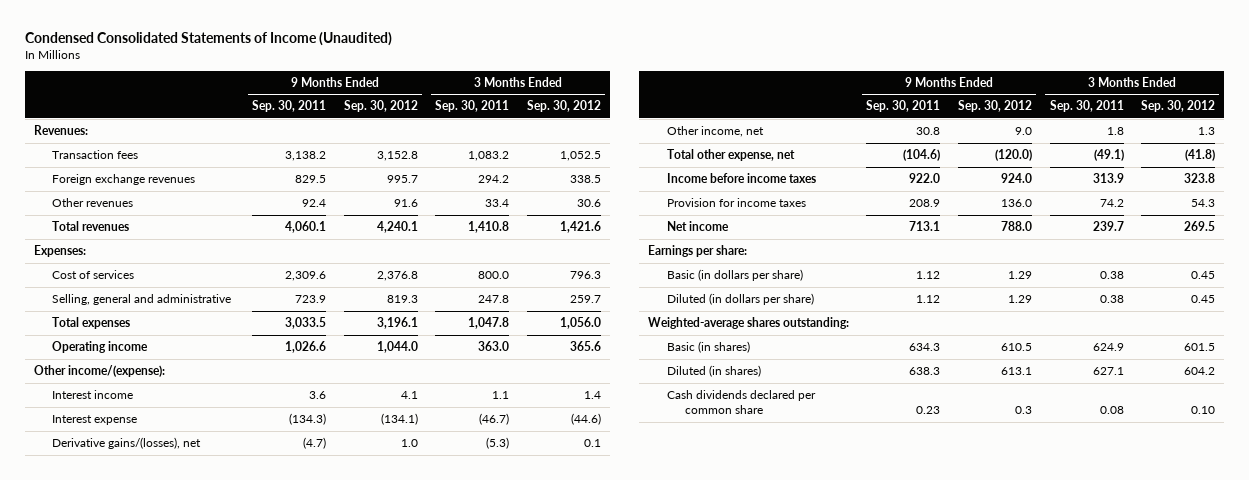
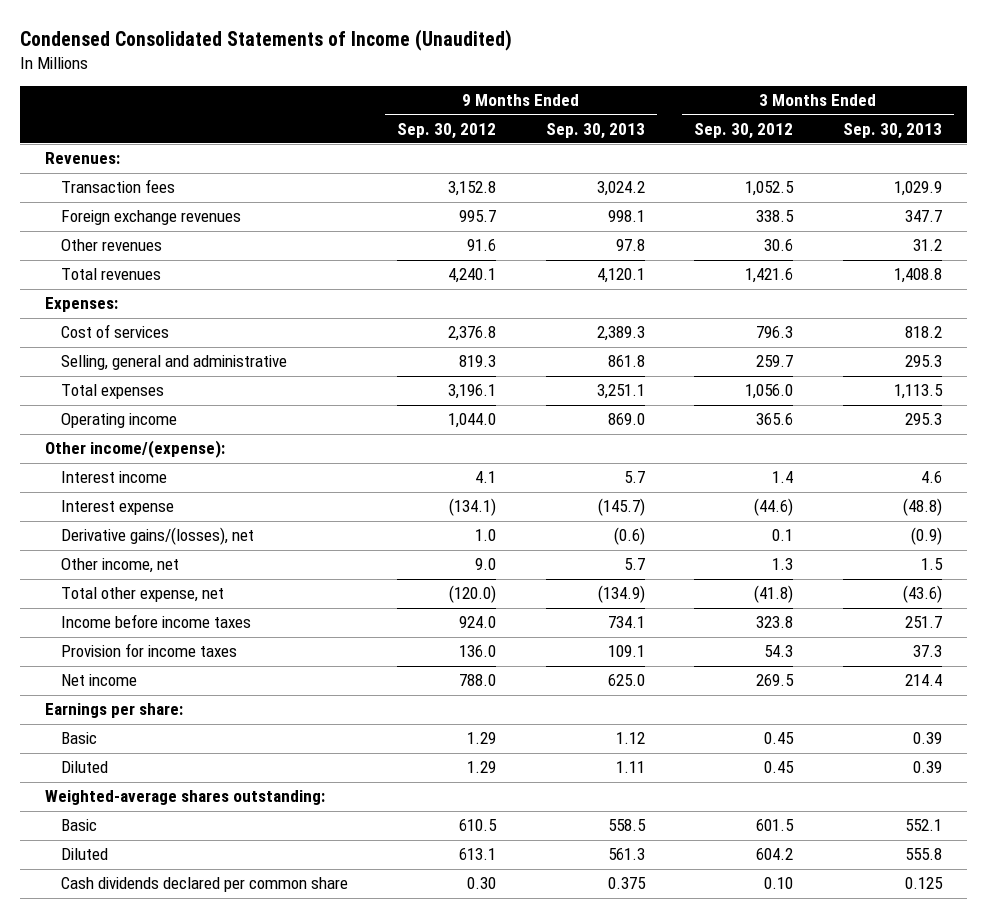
[252,100,327,113] Sep. 30, 2011 -> none
[435,100,510,113] Sep. 30, 2011 -> none
none -> [545,122,645,139] Sep. 30, 2013
none -> [842,122,942,139] Sep. 30, 2013
[666,269,803,282] Basic (in dollars per share) -> [60,732,97,745] Basic
[666,293,814,306] Diluted (in dollars per share) -> [60,761,108,774] Diluted
[666,341,750,354] Basic (in shares) -> [60,819,97,832] Basic
[666,365,761,378] Diluted (in shares) -> [60,848,108,861] Diluted
[1014,406,1032,415] 0.3 -> [467,877,497,890] 0.30

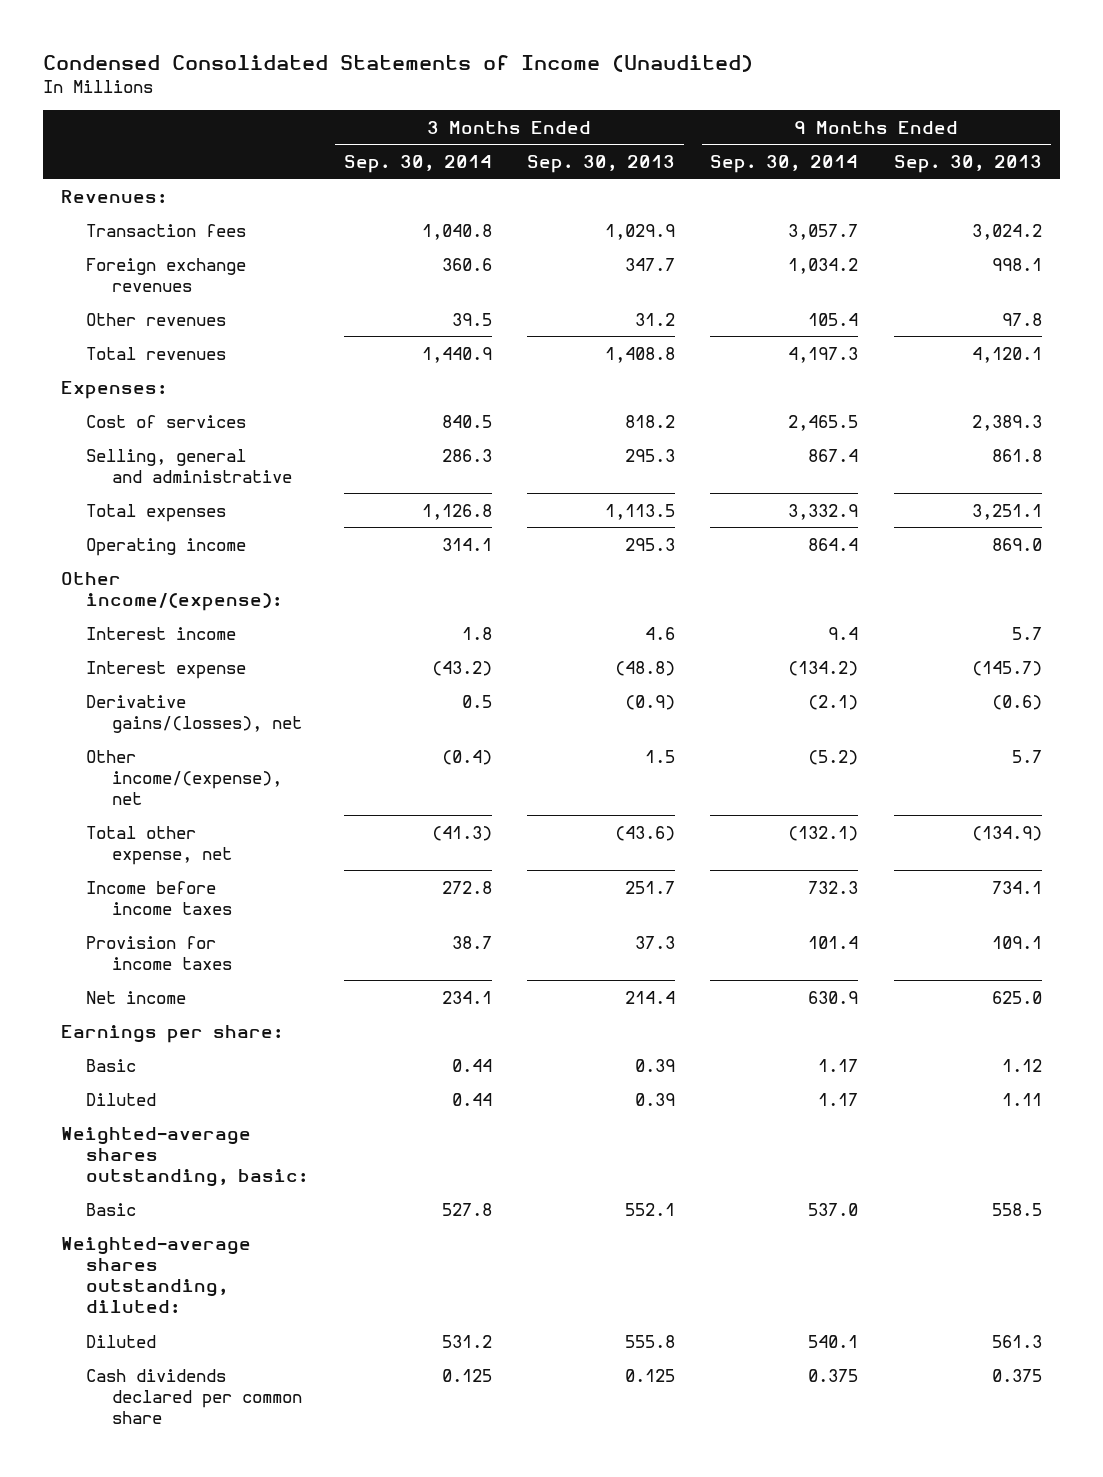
[397,122,497,139] Sep. 30, 2012 -> none
[694,122,794,139] Sep. 30, 2012 -> none
none -> [343,154,492,173] Sep. 30, 2014
none -> [710,154,859,173] Sep. 30, 2014
[60,558,179,574] Other income, net -> [86,749,282,805] Other income/(expense), net
[44,790,325,806] Weighted-average shares outstanding: -> [60,1126,309,1187] Weighted-average shares outstanding, basic:
none -> [60,1236,251,1314] Weighted-average shares outstanding, diluted:

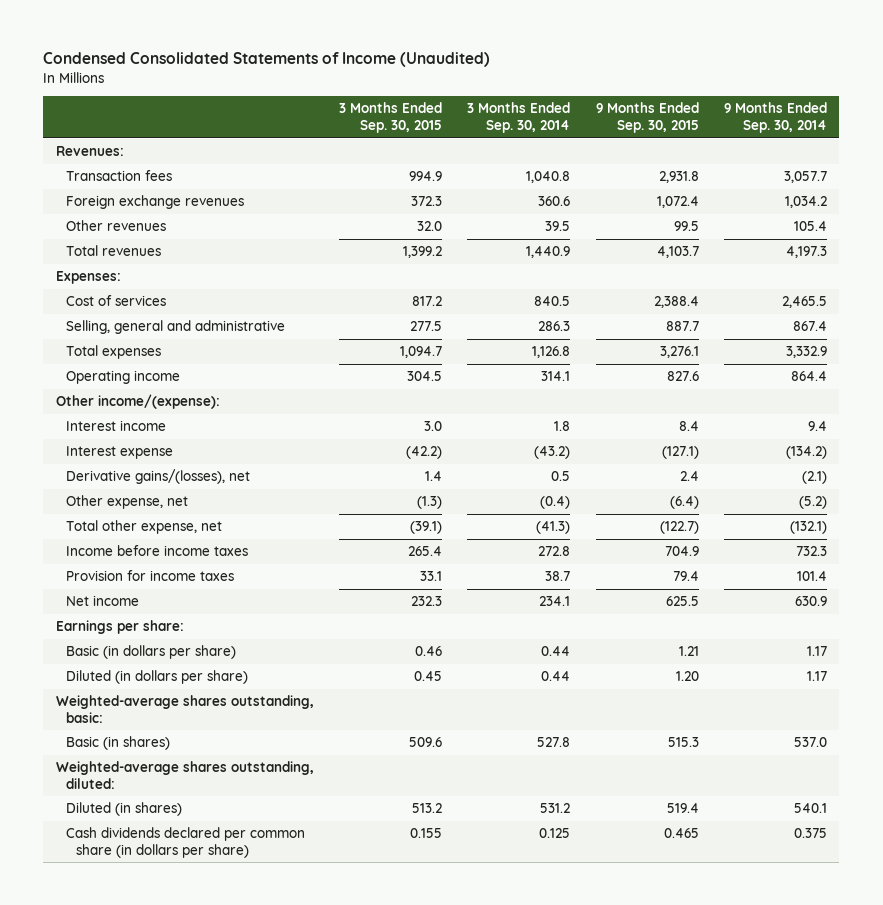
[527,154,676,173] Sep. 30, 2013 -> none
[893,154,1042,173] Sep. 30, 2013 -> none
none -> [339,102,443,133] 3 Months Ended Sep. 30, 2015
none -> [595,102,699,133] 9 Months Ended Sep. 30, 2015
[86,749,282,805] Other income/(expense), net -> [65,495,188,510] Other expense, net
[86,1058,137,1072] Basic -> [65,645,236,660] Basic (in dollars per share)
[86,1092,157,1106] Diluted -> [65,670,248,685] Diluted (in dollars per share)
[86,1202,137,1216] Basic -> [65,736,170,751] Basic (in shares)
[86,1334,157,1348] Diluted -> [65,802,182,817] Diluted (in shares)
[86,1368,302,1424] Cash dividends declared per common share -> [65,827,305,858] Cash dividends declared per common share (in dollars per share)

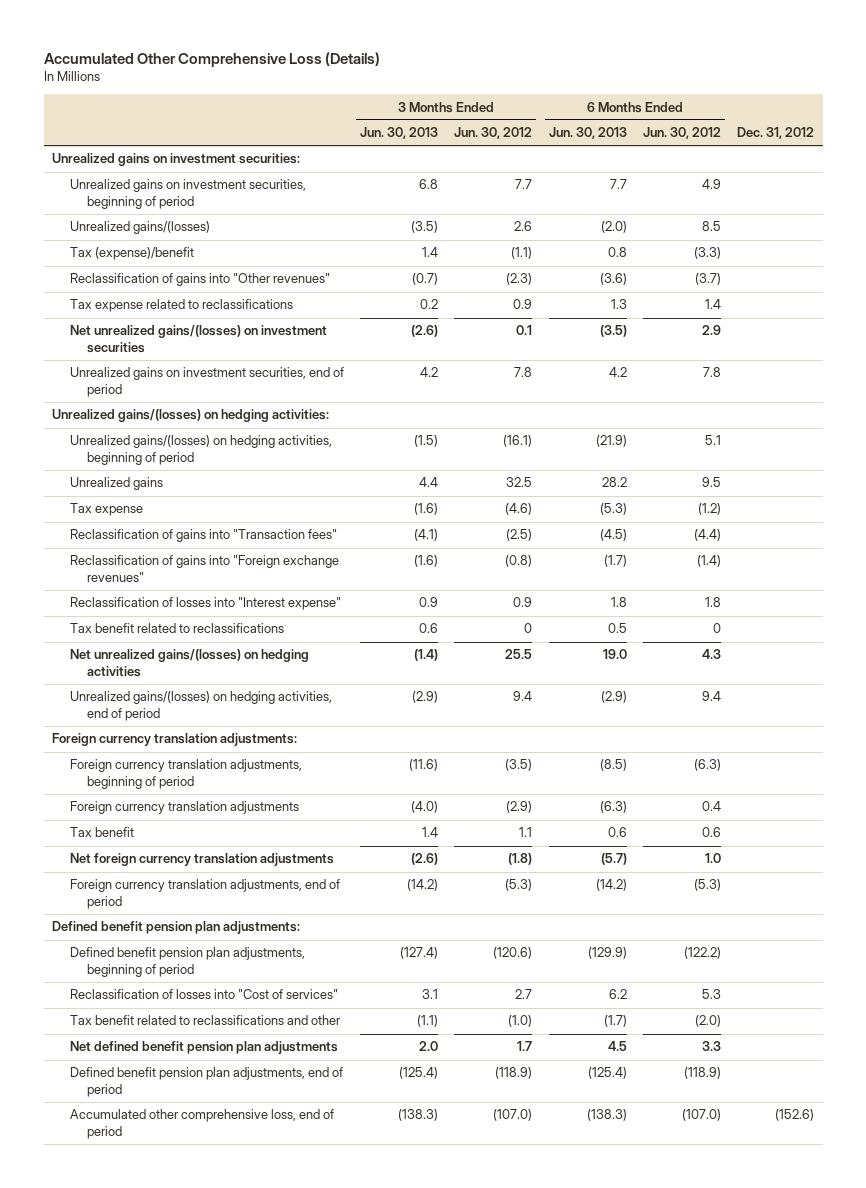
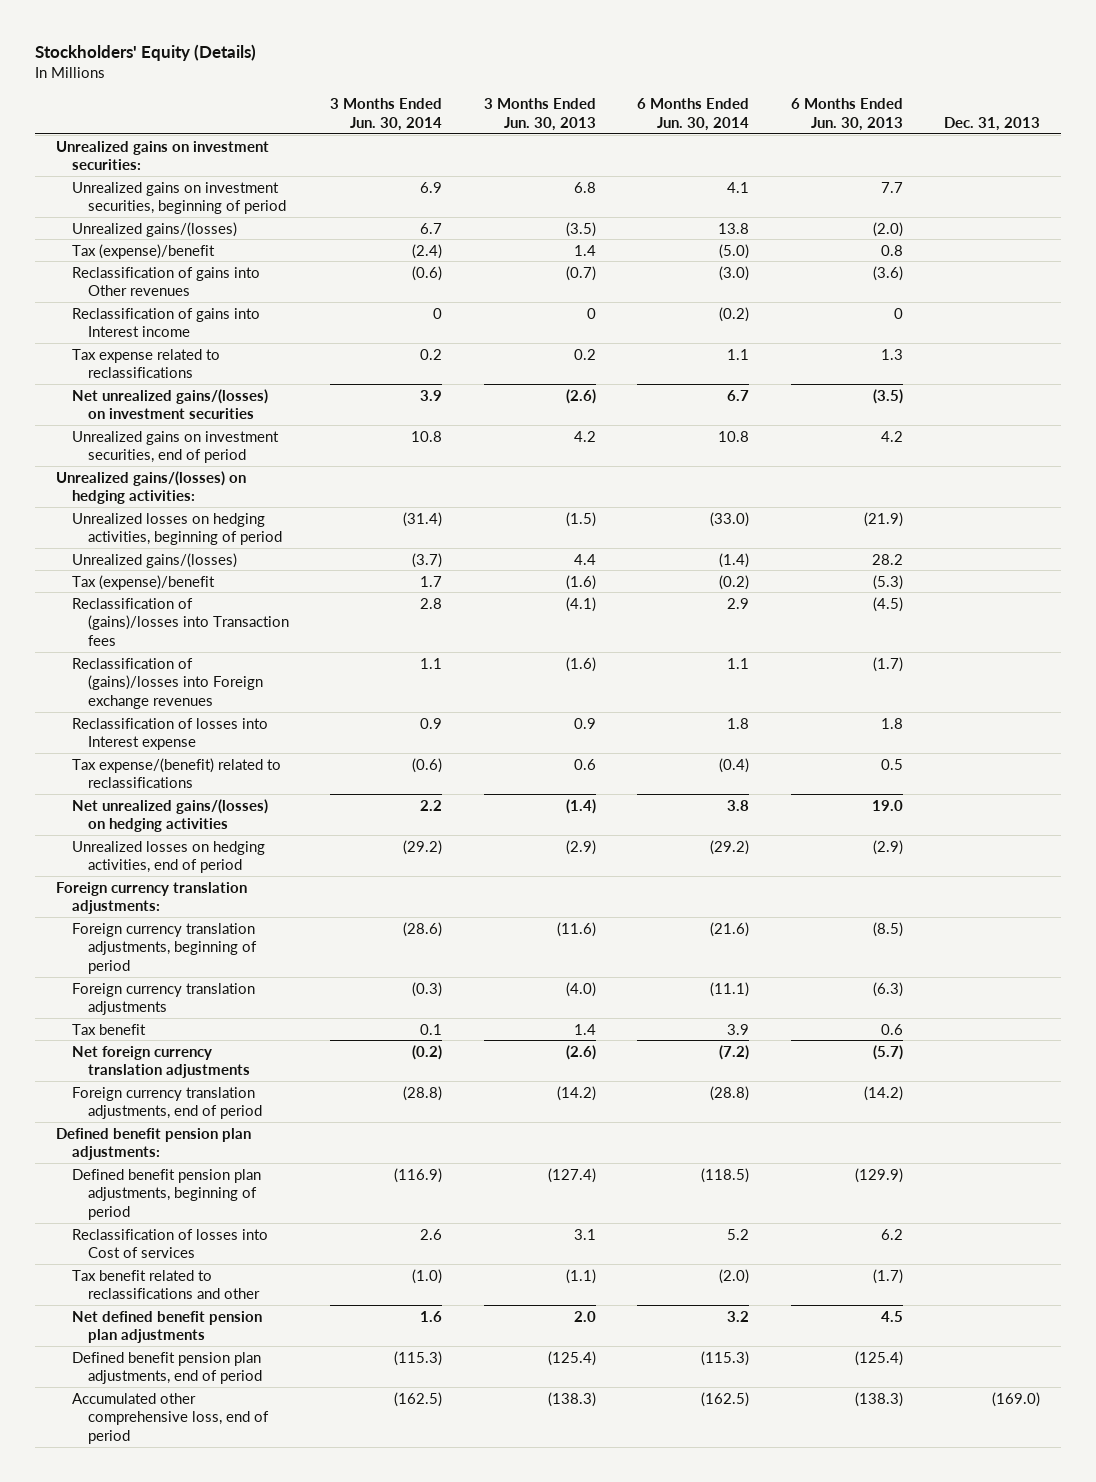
[43,51,380,67] Accumulated Other Comprehensive Loss (Details) -> [35,44,257,62] Stockholders' Equity (Details)
[454,127,533,140] Jun. 30, 2012 -> none
[642,127,721,140] Jun. 30, 2012 -> none
[737,127,815,140] Dec. 31, 2012 -> none
none -> [330,98,443,131] 3 Months Ended Jun. 30, 2014
none -> [637,98,750,131] 6 Months Ended Jun. 30, 2014
none -> [943,116,1040,131] Dec. 31, 2013
[69,273,330,287] Reclassification of gains into "Other revenues" -> [71,266,260,297] Reclassification of gains into Other revenues
none -> [71,307,260,338] Reclassification of gains into Interest income
[69,435,332,466] Unrealized gains/(losses) on hedging activities, beginning of period -> [71,512,282,546] Unrealized losses on hedging activities, beginning of period
[69,477,163,491] Unrealized gains -> [71,552,237,568] Unrealized gains/(losses)
[69,503,143,517] Tax expense -> [71,574,215,590] Tax (expense)/benefit
[69,529,337,543] Reclassification of gains into "Transaction fees" -> [71,597,289,647] Reclassification of (gains)/losses into Transaction fees
[69,555,339,583] Reclassification of gains into "Foreign exchange revenues" -> [71,657,263,710] Reclassification of (gains)/losses into Foreign exchange revenues
[69,597,341,611] Reclassification of losses into "Interest expense" -> [71,717,268,751] Reclassification of losses into Interest expense
[69,623,284,634] Tax benefit related to reclassifications -> [71,757,281,789] Tax expense/(benefit) related to reclassifications
[69,691,332,722] Unrealized gains/(losses) on hedging activities, end of period -> [71,840,265,874] Unrealized losses on hedging activities, end of period
[69,989,338,1000] Reclassification of losses into "Cost of services" -> [71,1228,268,1259] Reclassification of losses into Cost of services

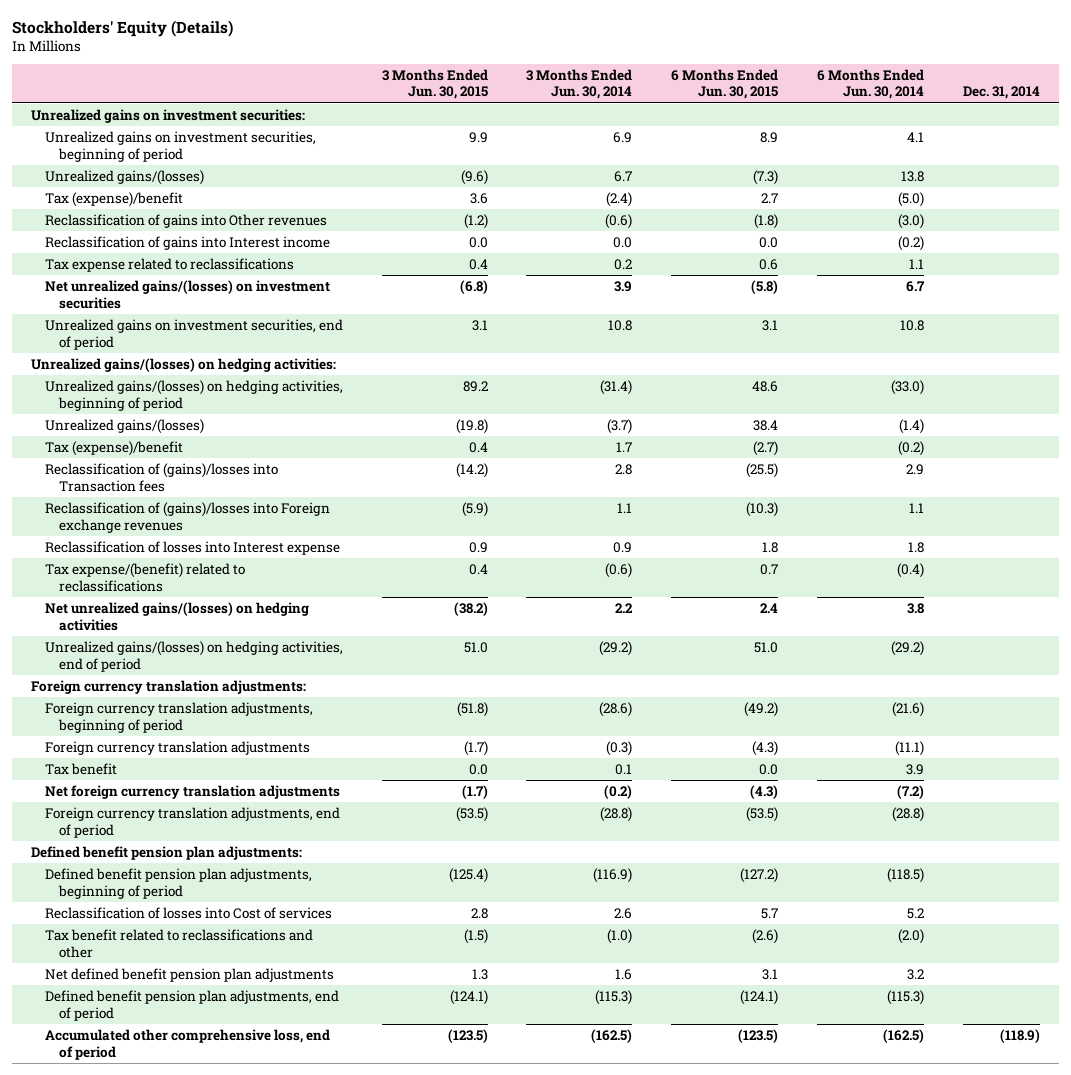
[483,98,596,131] 3 Months Ended Jun. 30, 2013 -> none
[790,98,903,131] 6 Months Ended Jun. 30, 2013 -> none
[943,116,1040,131] Dec. 31, 2013 -> none
none -> [381,68,488,100] 3 Months Ended Jun. 30, 2015
none -> [671,68,779,100] 6 Months Ended Jun. 30, 2015
none -> [962,86,1040,100] Dec. 31, 2014
[433,307,443,319] 0 -> [613,236,633,248] 0.0
[71,512,282,546] Unrealized losses on hedging activities, beginning of period -> [45,379,344,411] Unrealized gains/(losses) on hedging activities, beginning of period
[71,840,265,874] Unrealized losses on hedging activities, end of period -> [45,640,344,672] Unrealized gains/(losses) on hedging activities, end of period

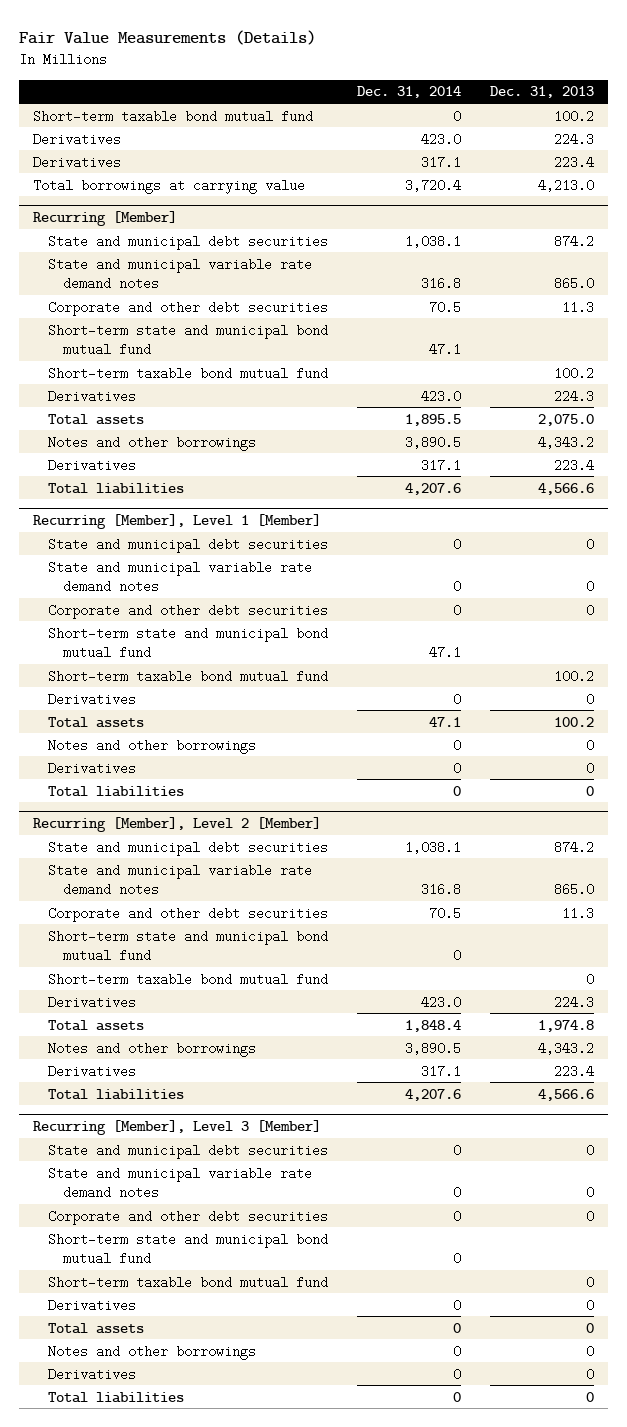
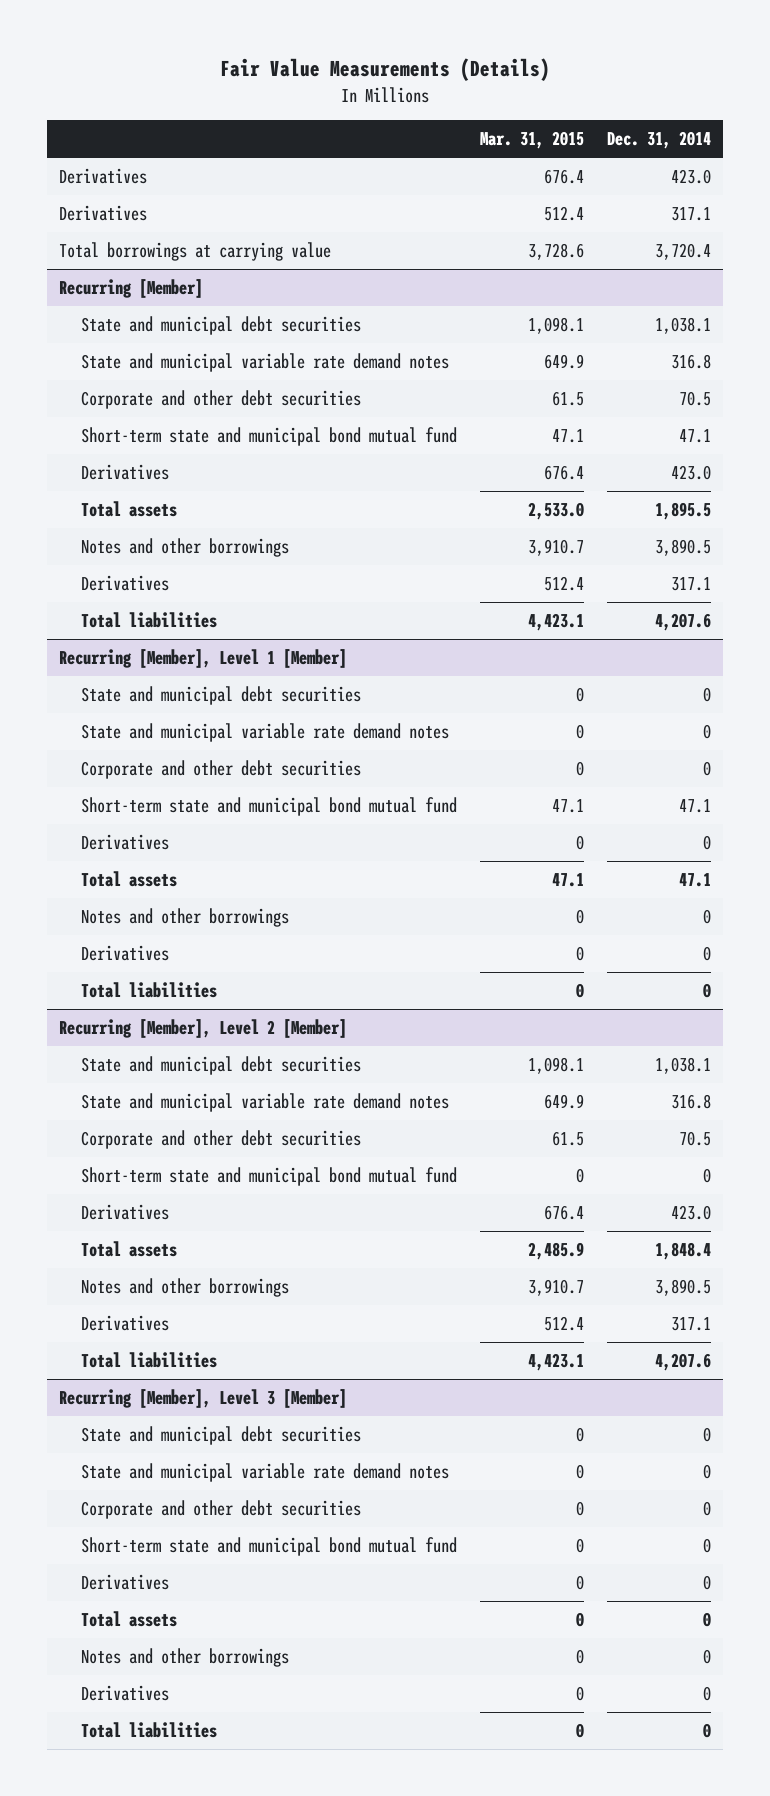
[489,86,594,99] Dec. 31, 2013 -> none
none -> [480,131,585,150] Mar. 31, 2015
[33,109,314,123] Short-term taxable bond mutual fund -> none
[48,366,329,380] Short-term taxable bond mutual fund -> none
[48,669,329,683] Short-term taxable bond mutual fund -> none
[48,972,329,986] Short-term taxable bond mutual fund -> none
[48,1275,329,1289] Short-term taxable bond mutual fund -> none

